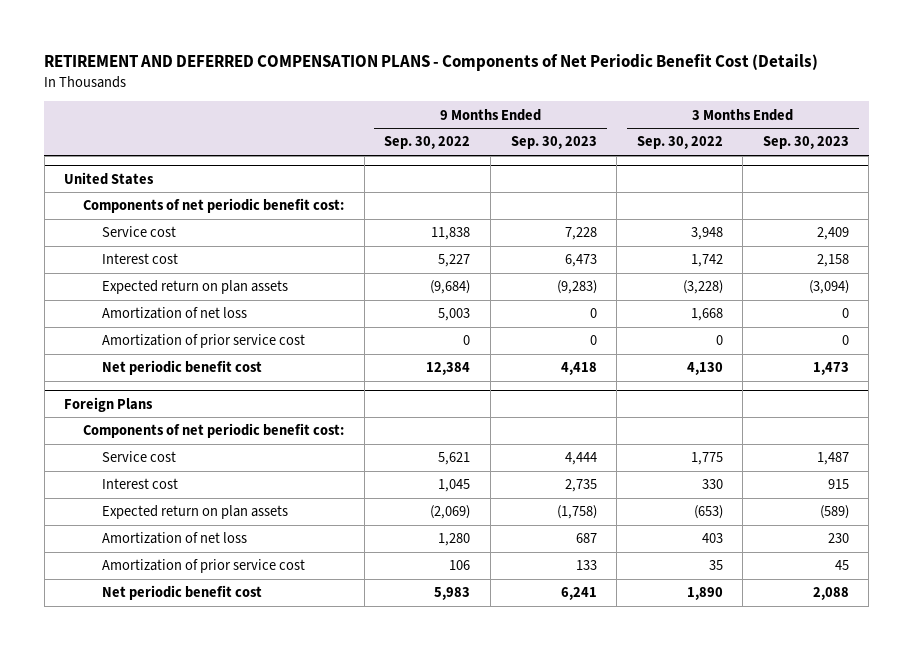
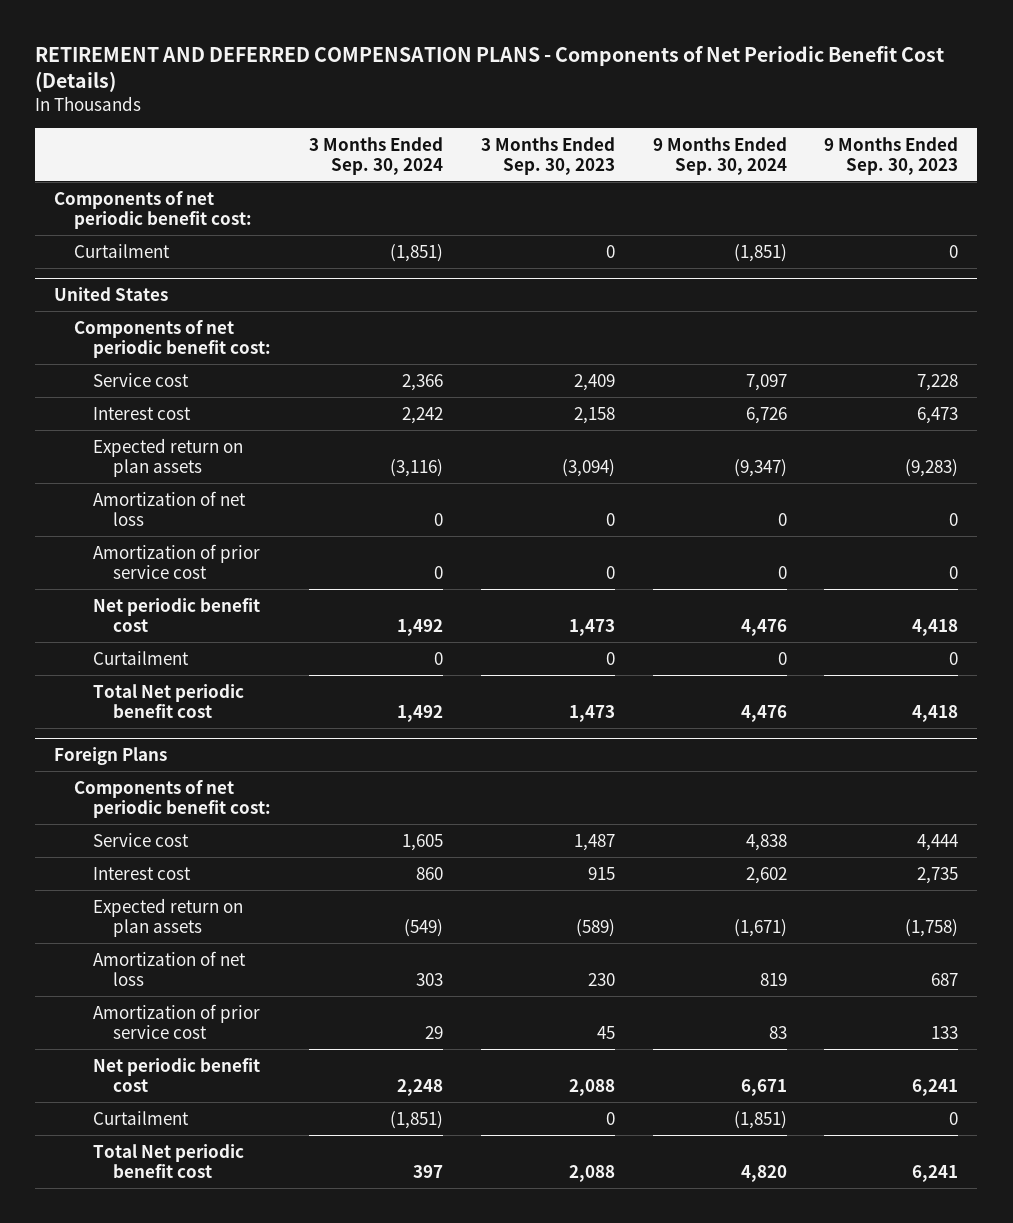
[384,136,471,150] Sep. 30, 2022 -> none
[636,136,723,150] Sep. 30, 2022 -> none
none -> [308,136,443,175] 3 Months Ended Sep. 30, 2024
none -> [652,136,787,175] 9 Months Ended Sep. 30, 2024
none -> [54,190,252,229] Components of net periodic benefit cost:
none -> [73,243,170,258] Curtailment
none -> [93,650,190,665] Curtailment
none -> [93,683,245,718] Total Net periodic benefit cost
none -> [93,1110,190,1125] Curtailment
none -> [93,1143,245,1178] Total Net periodic benefit cost

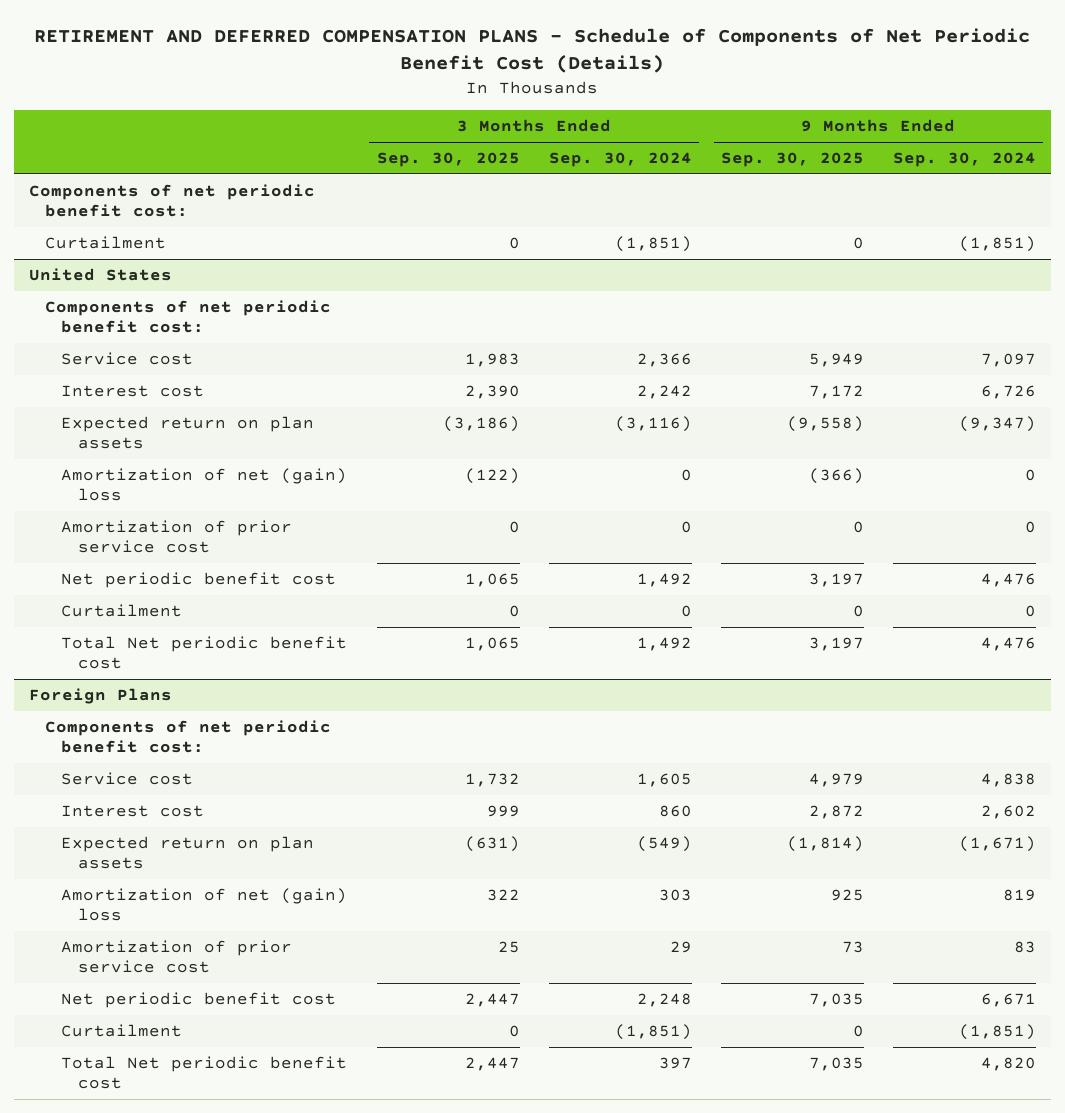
[35,45,945,93] RETIREMENT AND DEFERRED COMPENSATION PLANS - Components of Net Periodic Benefit Cost (Details) -> [34,27,1031,73] RETIREMENT AND DEFERRED COMPENSATION PLANS - Schedule of Components of Net Periodic Benefit Cost (Details)
[480,136,615,175] 3 Months Ended Sep. 30, 2023 -> none
[824,136,959,175] 9 Months Ended Sep. 30, 2023 -> none
none -> [376,152,520,168] Sep. 30, 2025
none -> [720,152,864,168] Sep. 30, 2025
[93,490,247,526] Amortization of net loss -> [61,467,348,502] Amortization of net (gain) loss
[93,950,247,986] Amortization of net loss -> [61,887,348,922] Amortization of net (gain) loss

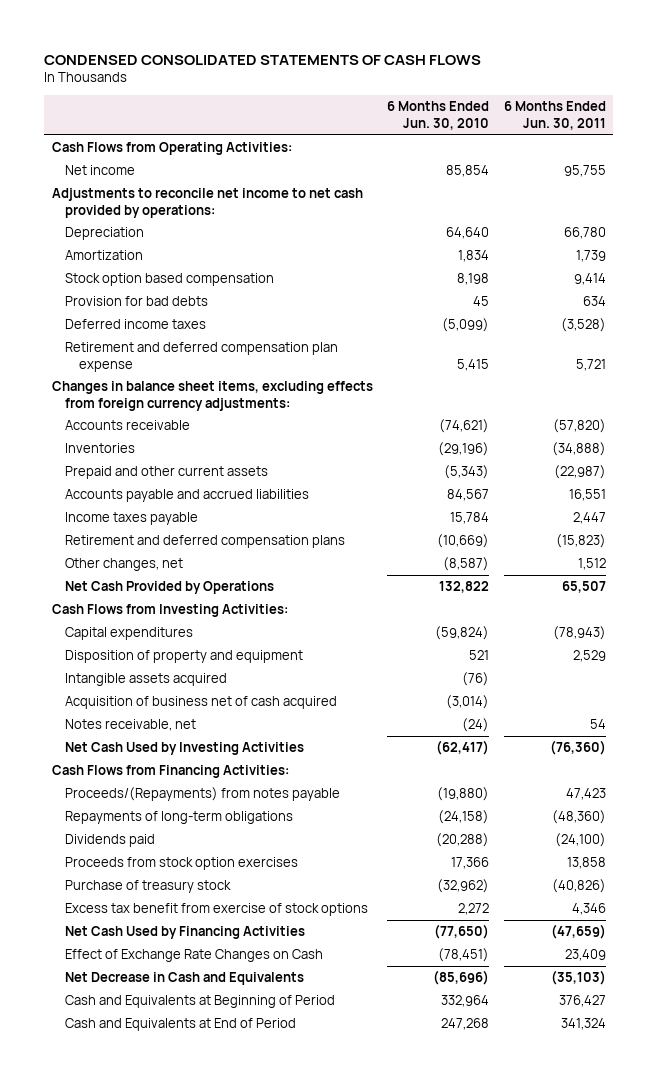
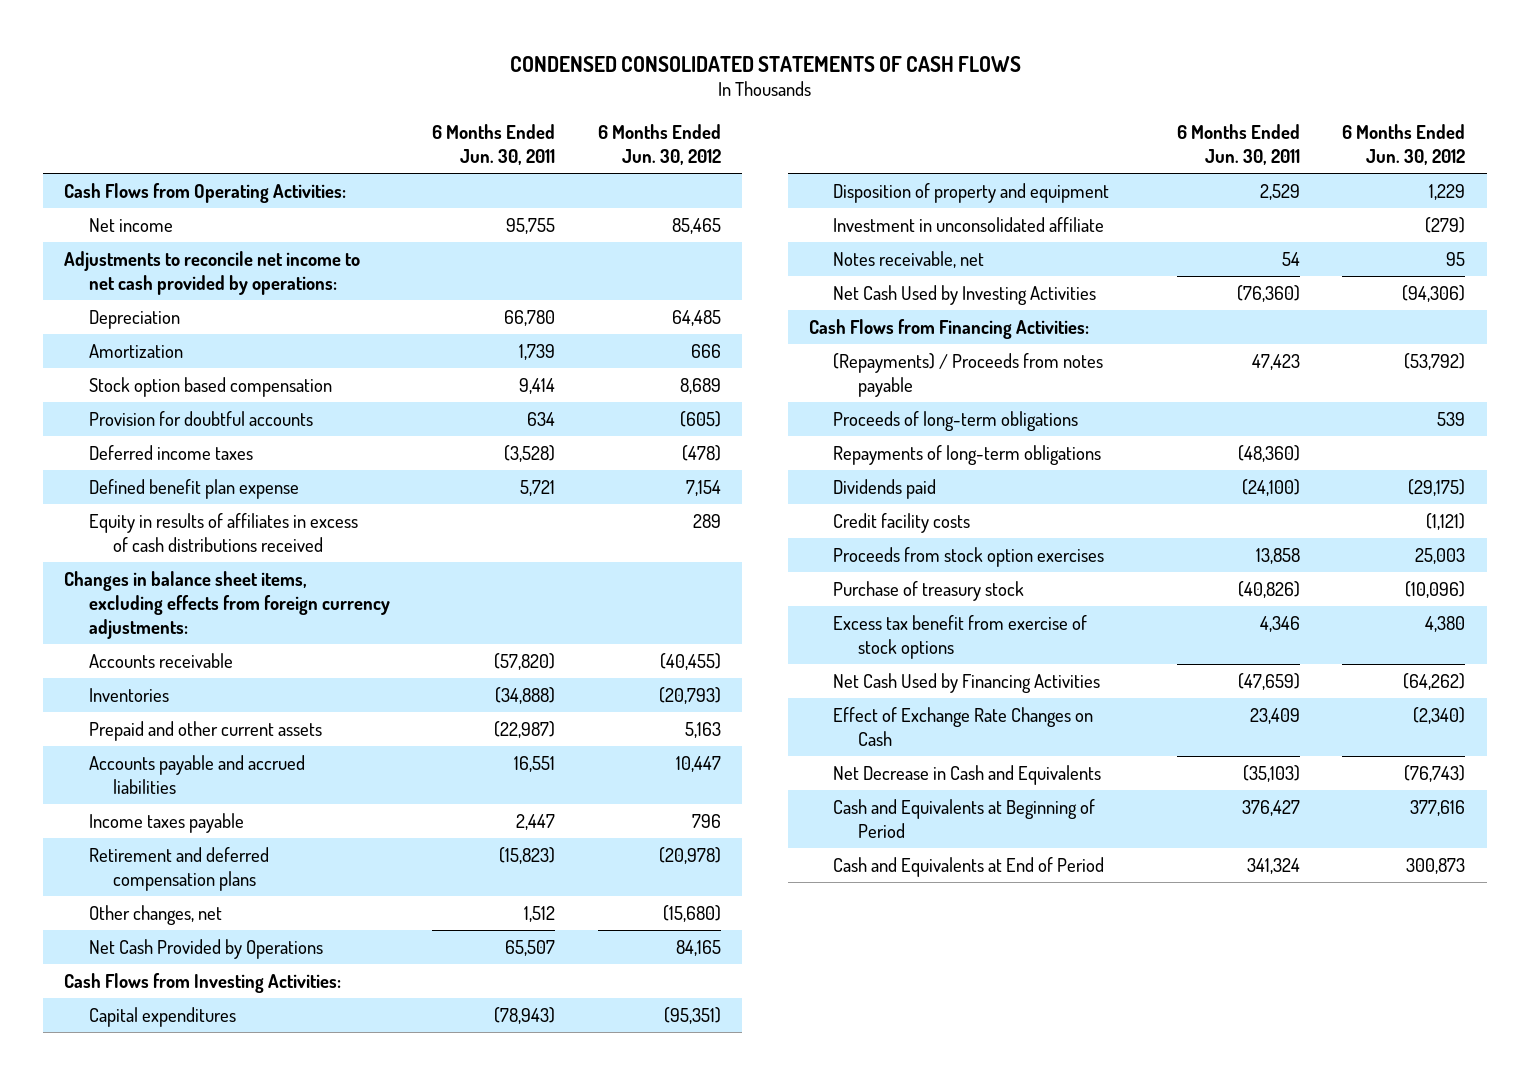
[387,101,490,130] 6 Months Ended Jun. 30, 2010 -> none
none -> [597,123,721,165] 6 Months Ended Jun. 30, 2012
[65,296,209,307] Provision for bad debts -> [88,410,313,426] Provision for doubtful accounts
[65,342,339,372] Retirement and deferred compensation plan expense -> [88,478,299,499] Defined benefit plan expense
none -> [88,512,358,552] Equity in results of affiliates in excess of cash distributions received
[65,673,228,687] Intangible assets acquired -> none
[65,696,338,710] Acquisition of business net of cash acquired -> none
none -> [833,216,1105,232] Investment in unconsolidated affiliate
[65,787,341,802] Proceeds/(Repayments) from notes payable -> [833,352,1104,397] (Repayments) / Proceeds from notes payable
none -> [833,410,1079,431] Proceeds of long-term obligations
none -> [833,512,971,533] Credit facility costs

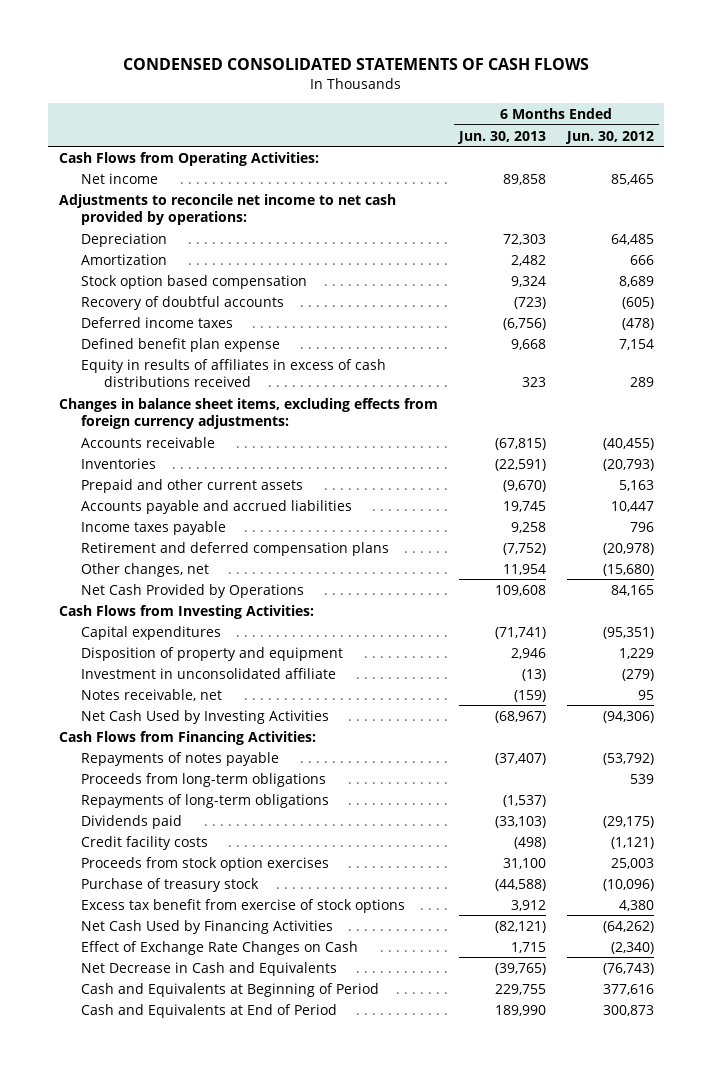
[432,123,556,165] 6 Months Ended Jun. 30, 2011 -> none
none -> [456,130,546,144] Jun. 30, 2013
[88,410,313,426] Provision for doubtful accounts -> [81,295,285,310] Recovery of doubtful accounts
[833,352,1104,397] (Repayments) / Proceeds from notes payable -> [81,751,280,766] Repayments of notes payable
[833,410,1079,431] Proceeds of long-term obligations -> [81,772,327,787] Proceeds from long-term obligations

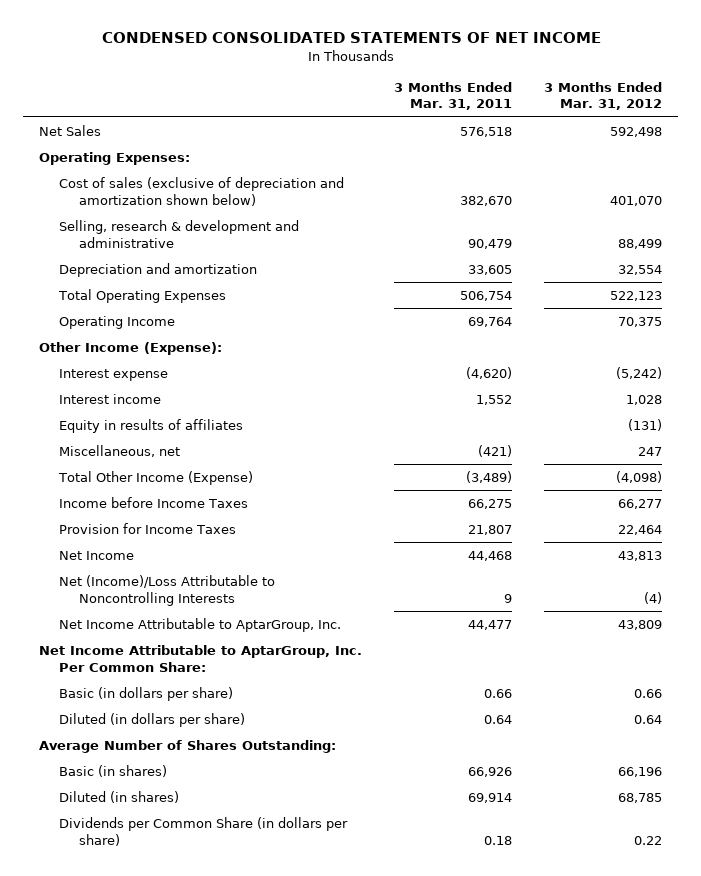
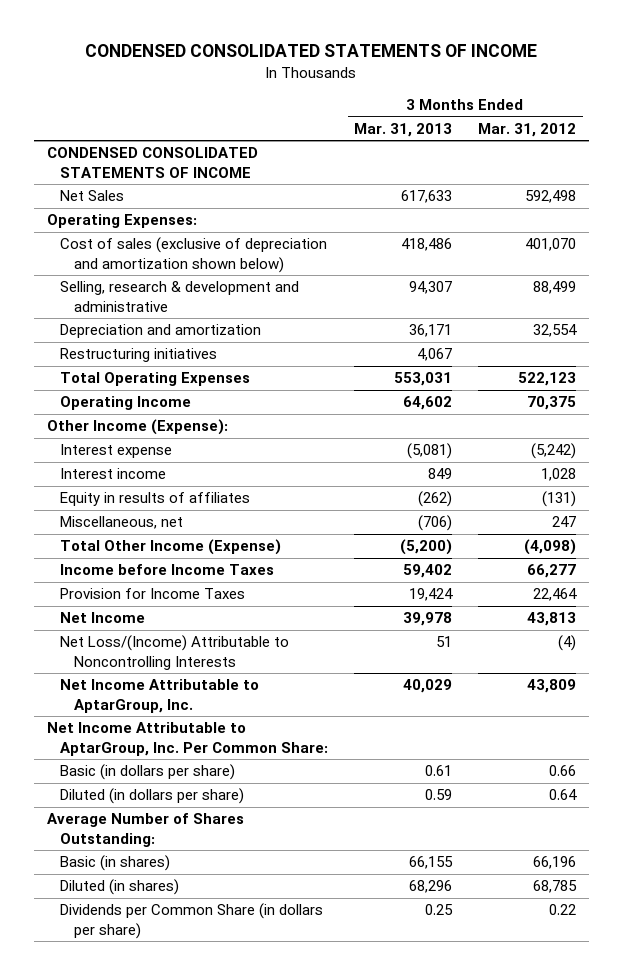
[101,32,601,44] CONDENSED CONSOLIDATED STATEMENTS OF NET INCOME -> [85,44,538,58] CONDENSED CONSOLIDATED STATEMENTS OF INCOME
[394,81,513,111] 3 Months Ended Mar. 31, 2011 -> none
none -> [354,122,453,137] Mar. 31, 2013
none -> [46,147,258,178] CONDENSED CONSOLIDATED STATEMENTS OF INCOME
none -> [60,348,218,363] Restructuring initiatives
[58,574,275,606] Net (Income)/Loss Attributable to Noncontrolling Interests -> [60,635,290,670] Net Loss/(Income) Attributable to Noncontrolling Interests

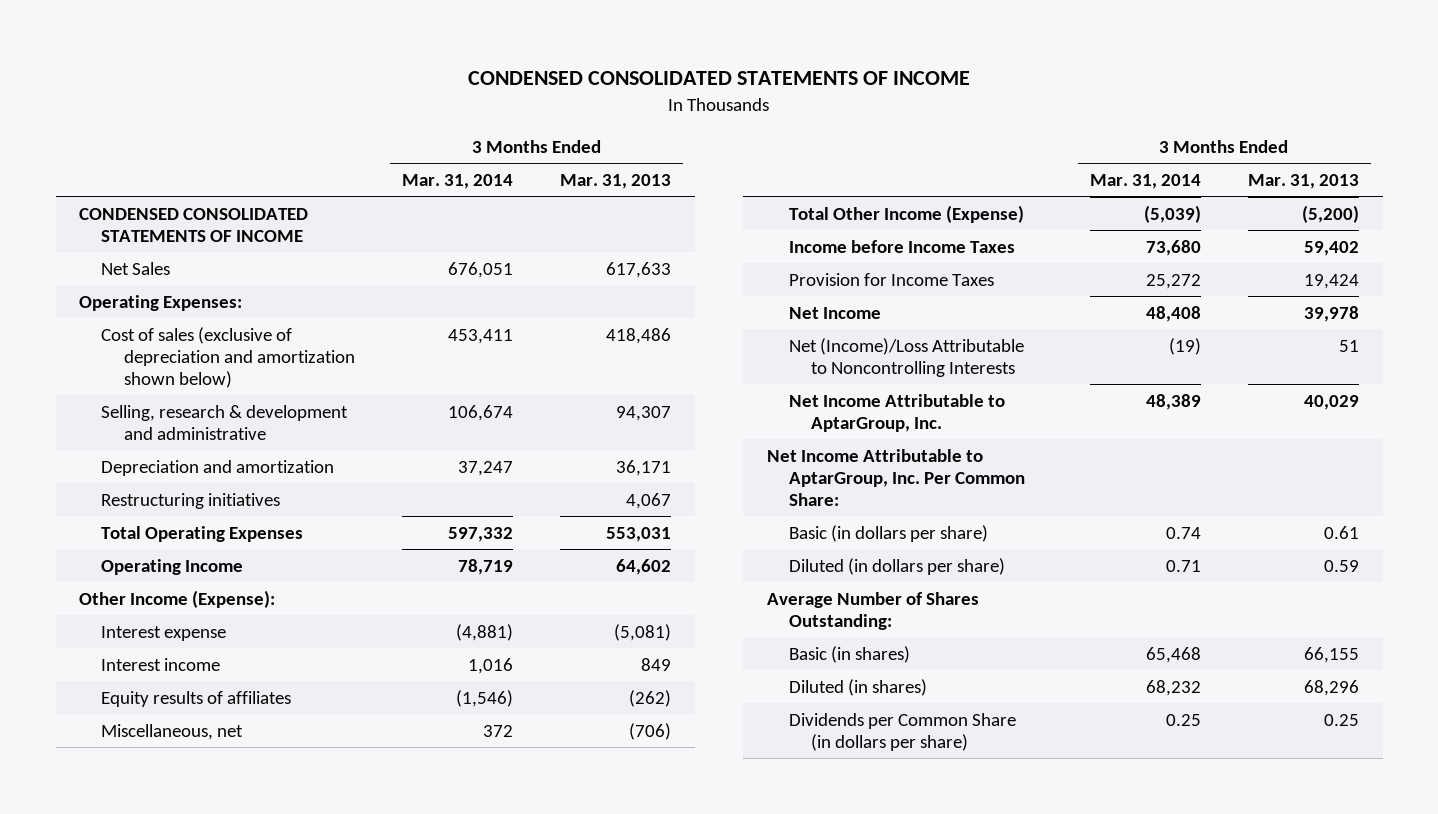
[478,122,577,137] Mar. 31, 2012 -> none
none -> [402,173,514,189] Mar. 31, 2014
[60,492,251,507] Equity in results of affiliates -> [101,690,292,707] Equity results of affiliates
[60,635,290,670] Net Loss/(Income) Attributable to Noncontrolling Interests -> [788,337,1024,377] Net (Income)/Loss Attributable to Noncontrolling Interests

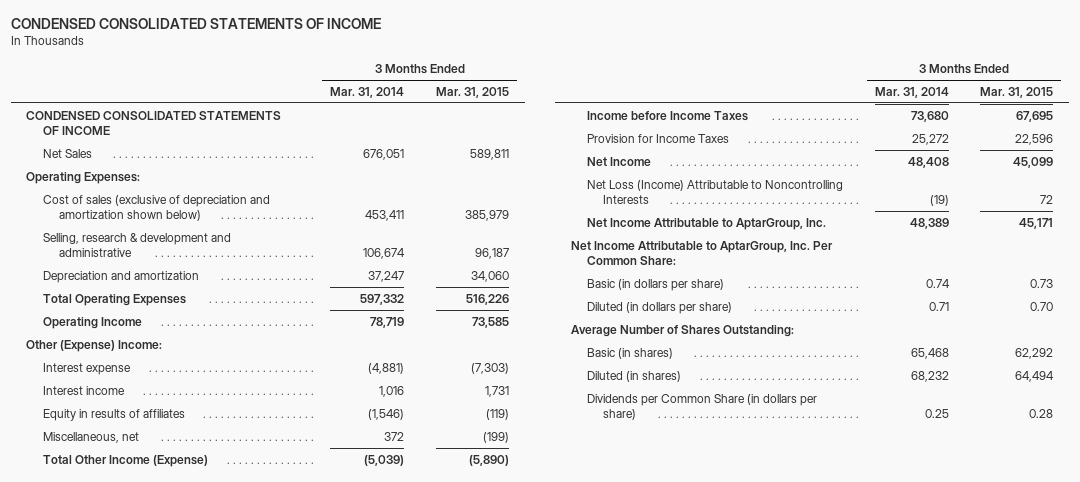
[560,173,672,189] Mar. 31, 2013 -> none
none -> [435,86,509,98] Mar. 31, 2015
[101,492,281,509] Restructuring initiatives -> none
[79,589,276,608] Other Income (Expense): -> [26,339,163,352] Other (Expense) Income:
[101,690,292,707] Equity results of affiliates -> [42,408,185,421] Equity in results of affiliates
[788,337,1024,377] Net (Income)/Loss Attributable to Noncontrolling Interests -> [586,179,843,204] Net Loss (Income) Attributable to Noncontrolling Interests

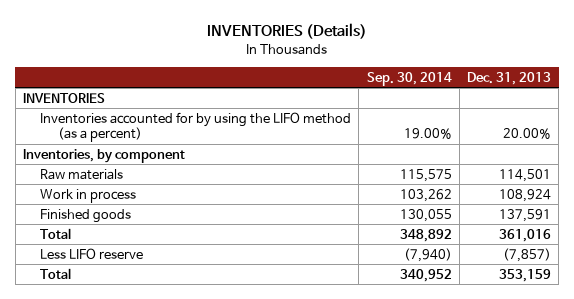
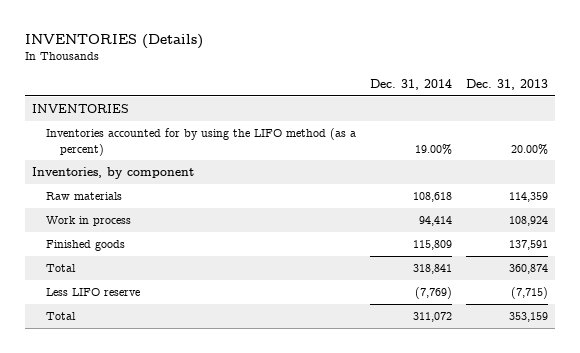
[366,71,452,86] Sep. 30, 2014 -> none
none -> [369,79,452,91] Dec. 31, 2014
[498,168,551,182] 114,501 -> [509,192,549,203] 114,359
[498,228,551,242] 361,016 -> [509,264,549,275] 360,874
[502,247,551,262] (7,857) -> [511,287,549,300] (7,715)

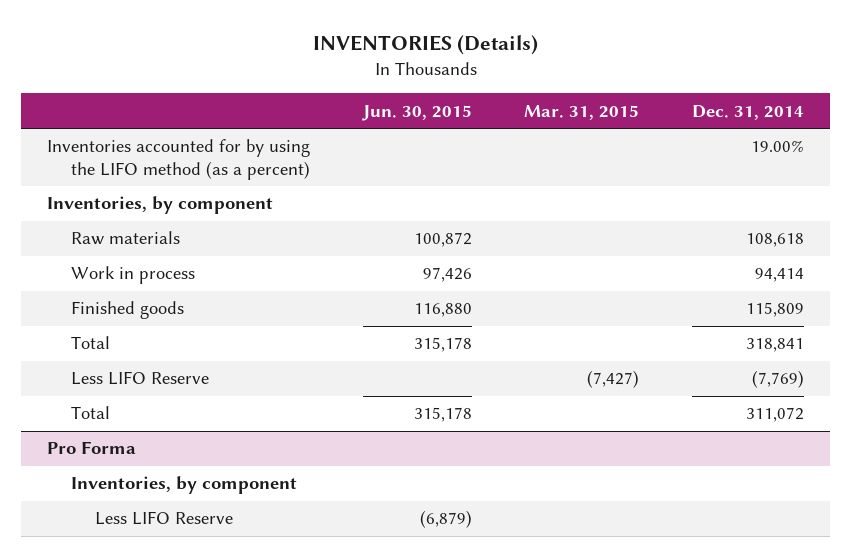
[466,79,549,91] Dec. 31, 2013 -> none
none -> [361,104,472,121] Jun. 30, 2015
none -> [524,104,640,120] Mar. 31, 2015
[31,104,129,114] INVENTORIES -> none
[45,288,140,297] Less LIFO reserve -> [71,371,210,386] Less LIFO Reserve
none -> [47,441,137,455] Pro Forma
none -> [71,476,298,495] Inventories, by component
none -> [94,511,233,526] Less LIFO Reserve

